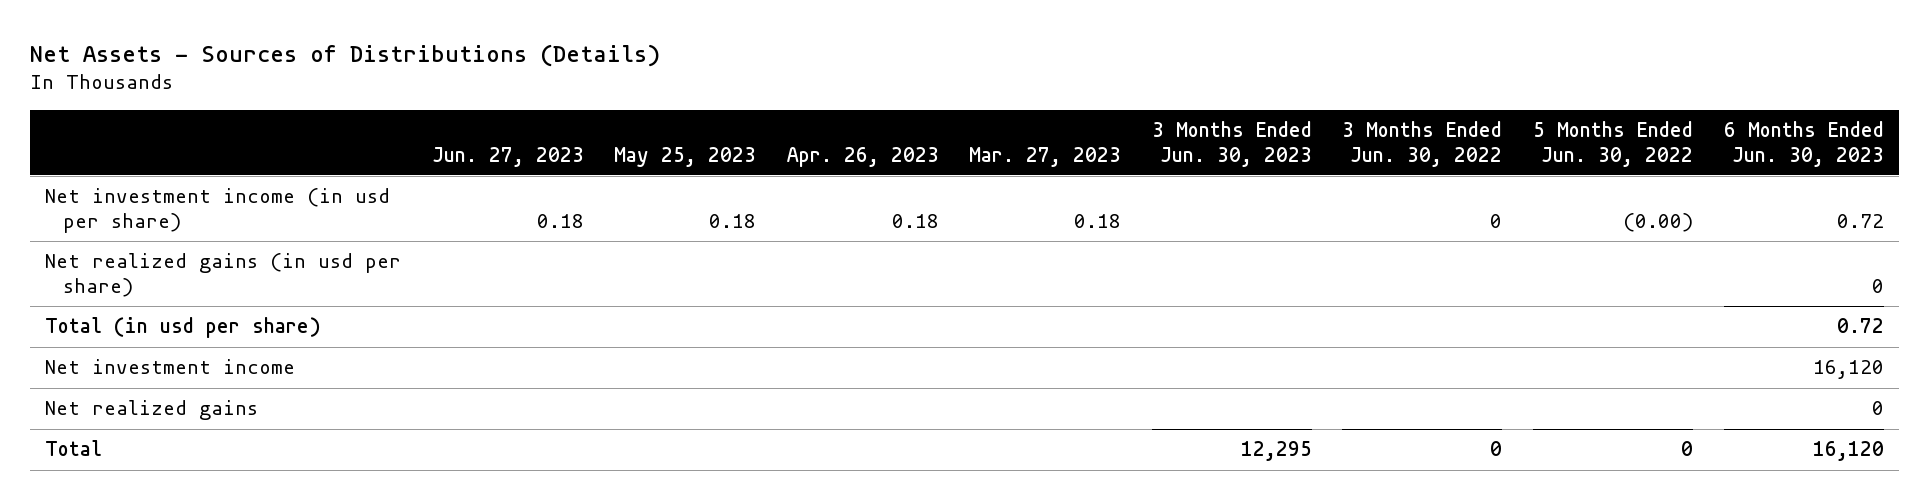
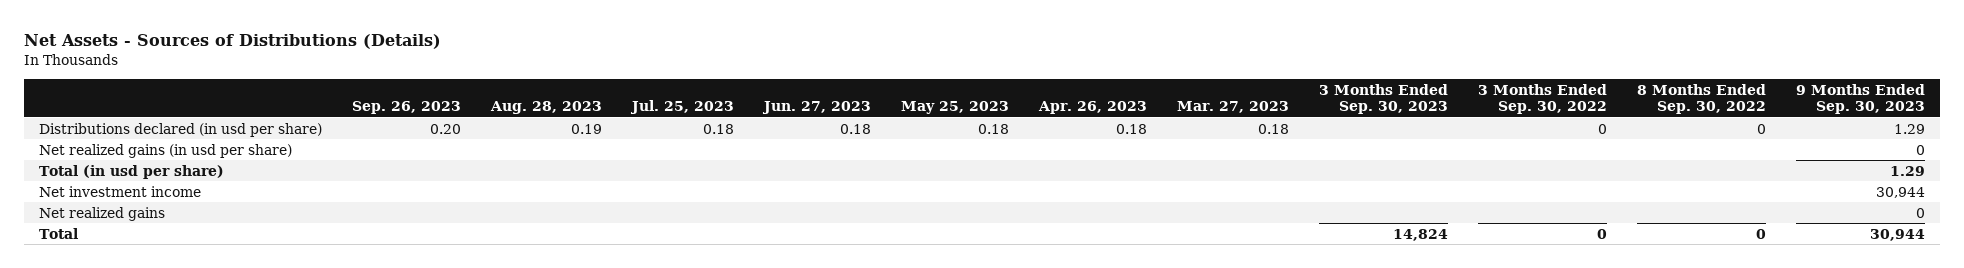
[1151,121,1312,167] 3 Months Ended Jun. 30, 2023 -> none
[1342,121,1503,167] 3 Months Ended Jun. 30, 2022 -> none
[1532,121,1693,167] 5 Months Ended Jun. 30, 2022 -> none
[1723,121,1884,167] 6 Months Ended Jun. 30, 2023 -> none
none -> [352,101,462,115] Sep. 26, 2023
none -> [490,101,603,115] Aug. 28, 2023
none -> [630,100,735,115] Jul. 25, 2023
none -> [1319,83,1449,115] 3 Months Ended Sep. 30, 2023
none -> [1478,83,1608,115] 3 Months Ended Sep. 30, 2022
none -> [1637,83,1767,115] 8 Months Ended Sep. 30, 2022
none -> [1796,83,1926,115] 9 Months Ended Sep. 30, 2023
[45,188,391,233] Net investment income (in usd per share) -> [39,122,323,137] Distributions declared (in usd per share)

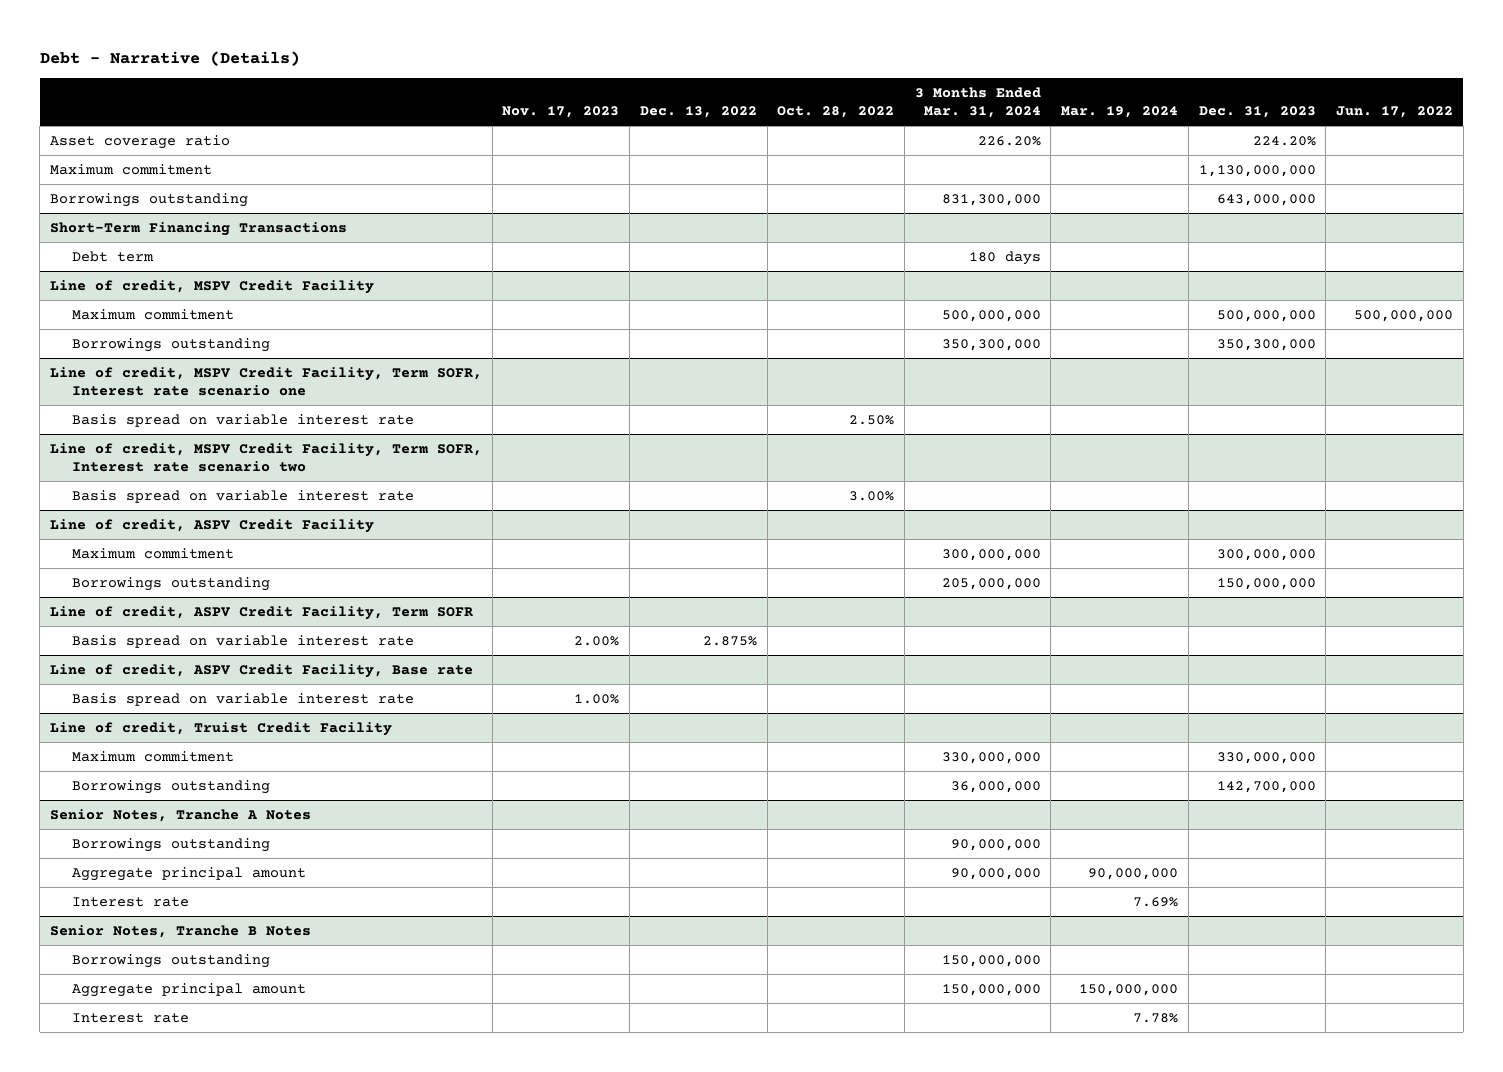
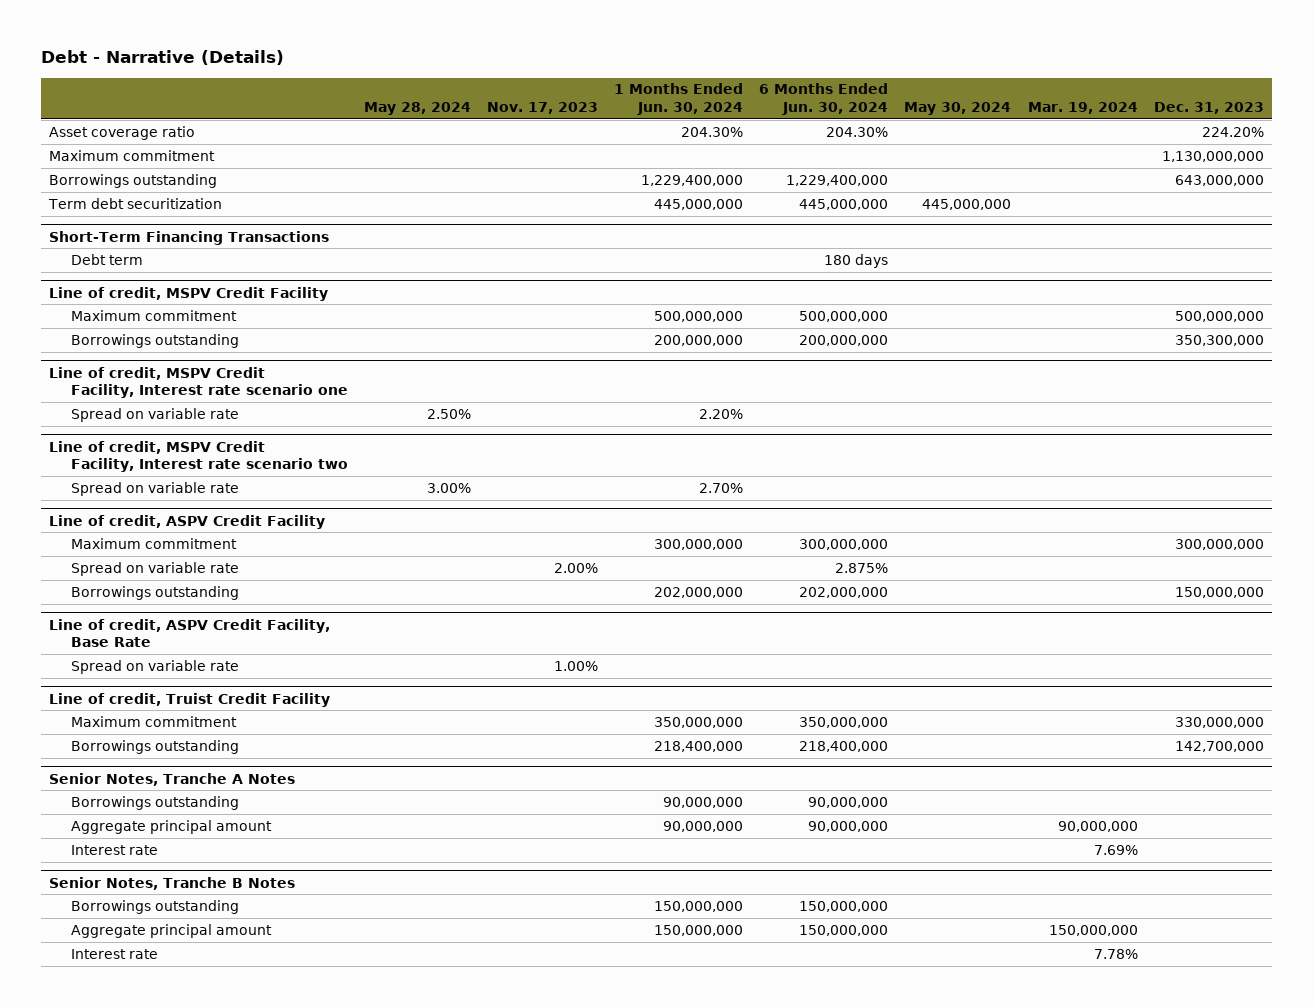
[639,106,757,119] Dec. 13, 2022 -> none
[777,106,895,119] Oct. 28, 2022 -> none
[914,86,1041,119] 3 Months Ended Mar. 31, 2024 -> none
[1336,106,1454,119] Jun. 17, 2022 -> none
none -> [364,101,472,115] May 28, 2024
none -> [614,83,744,115] 1 Months Ended Jun. 30, 2024
none -> [759,83,889,115] 6 Months Ended Jun. 30, 2024
none -> [904,101,1012,115] May 30, 2024
none -> [48,197,223,209] Term debt securitization
[50,366,483,397] Line of credit, MSPV Credit Facility, Term SOFR, Interest rate scenario one -> [49,366,349,399] Line of credit, MSPV Credit Facility, Interest rate scenario one
[72,413,415,427] Basis spread on variable interest rate -> [71,407,240,422] Spread on variable rate
[50,442,483,473] Line of credit, MSPV Credit Facility, Term SOFR, Interest rate scenario two -> [49,440,349,473] Line of credit, MSPV Credit Facility, Interest rate scenario two
[72,489,415,503] Basis spread on variable interest rate -> [71,481,240,496] Spread on variable rate
none -> [71,561,240,576] Spread on variable rate
[50,605,474,620] Line of credit, ASPV Credit Facility, Term SOFR -> none
[72,634,415,648] Basis spread on variable interest rate -> none
[50,663,474,678] Line of credit, ASPV Credit Facility, Base rate -> [49,618,331,648] Line of credit, ASPV Credit Facility, Base Rate
[72,692,415,706] Basis spread on variable interest rate -> [71,659,240,674] Spread on variable rate

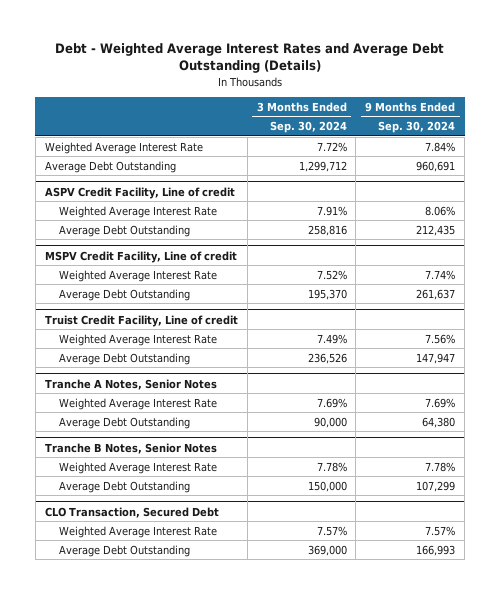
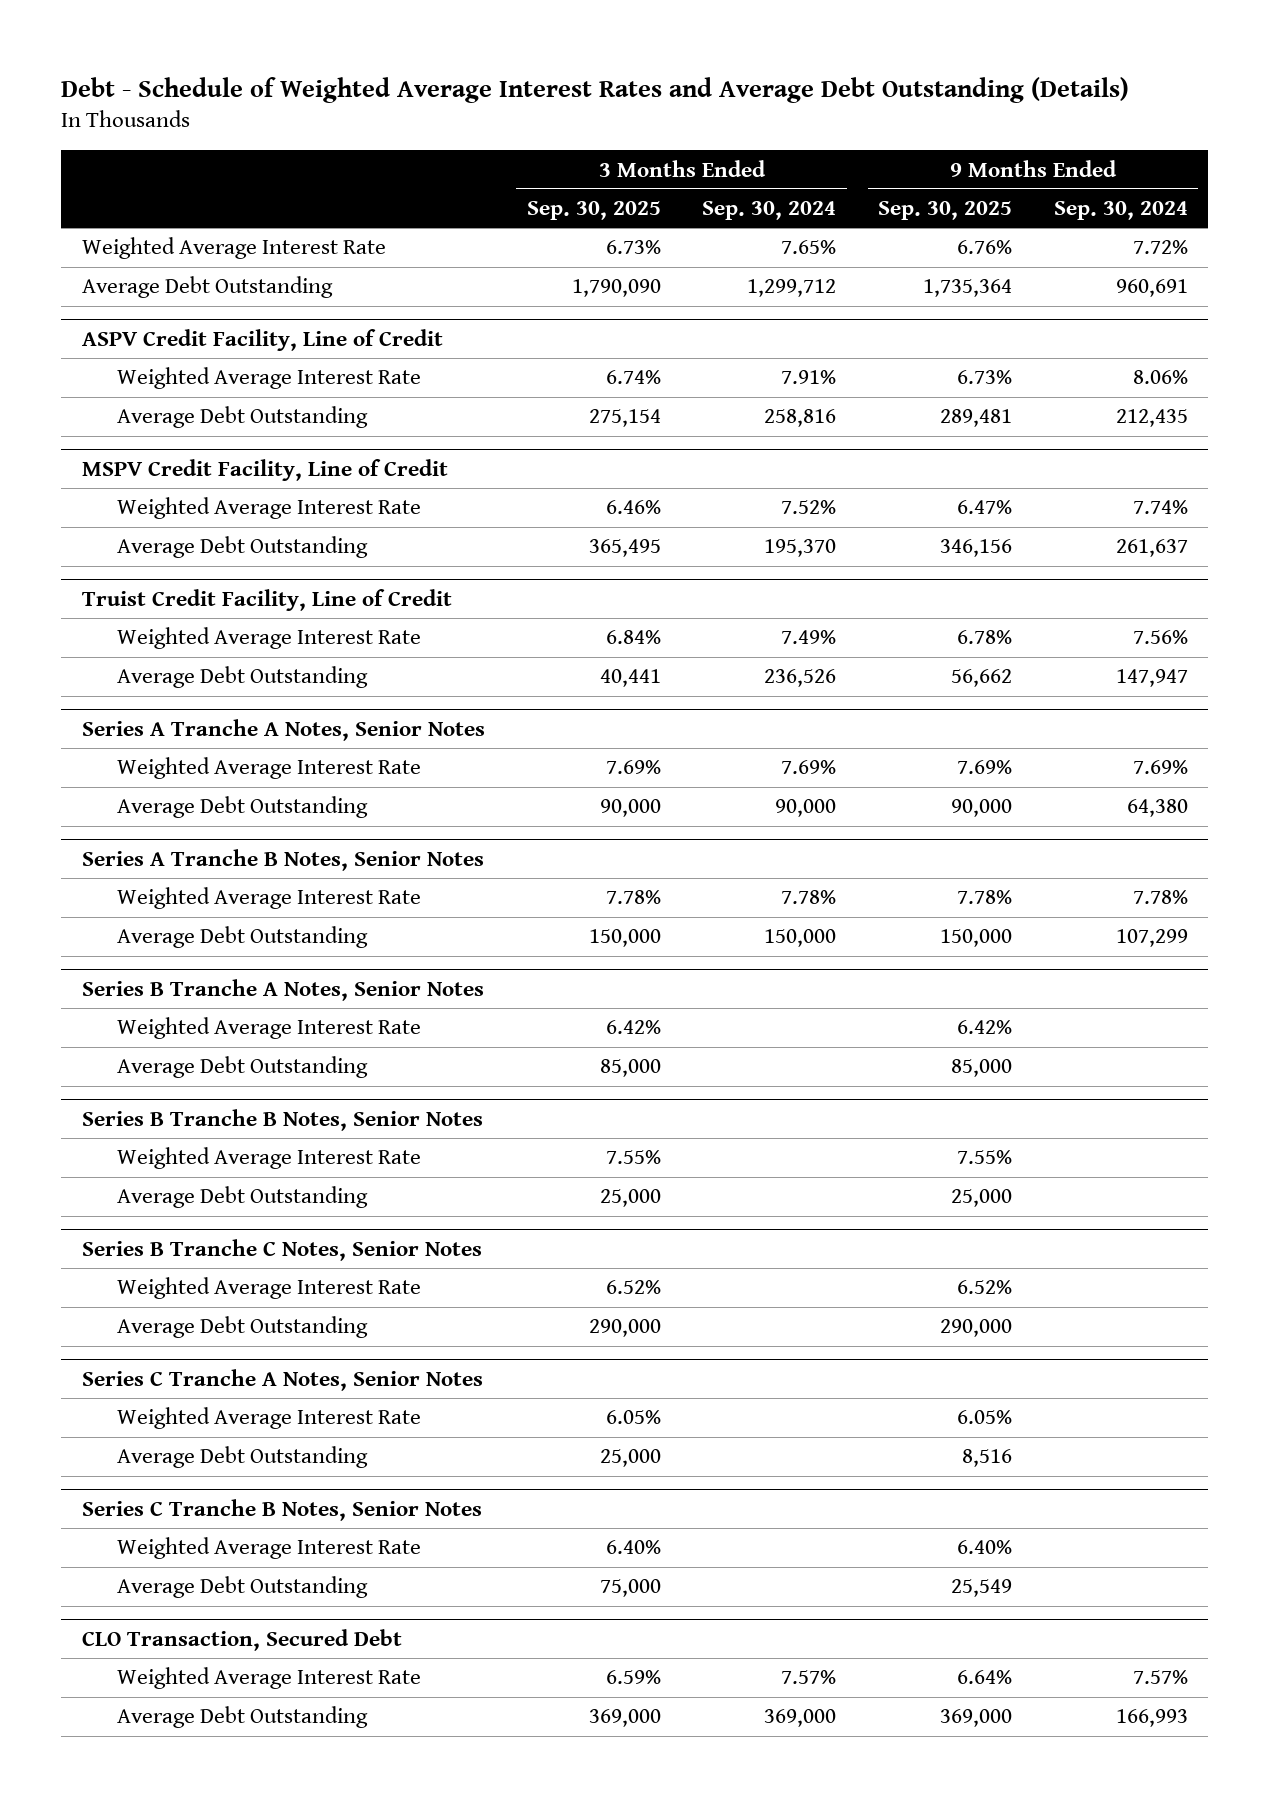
[55,42,445,74] Debt - Weighted Average Interest Rates and Average Debt Outstanding (Details) -> [61,76,1130,103] Debt - Schedule of Weighted Average Interest Rates and Average Debt Outstanding (Details)
none -> [526,201,661,221] Sep. 30, 2025
none -> [877,201,1012,221] Sep. 30, 2025
[316,141,347,152] 7.72% -> [781,240,837,255] 7.65%
[425,141,456,152] 7.84% -> [1132,240,1188,255] 7.72%
[44,186,235,199] ASPV Credit Facility, Line of credit -> [82,329,444,352] ASPV Credit Facility, Line of Credit
[44,250,237,263] MSPV Credit Facility, Line of credit -> [82,459,449,482] MSPV Credit Facility, Line of Credit
[44,314,238,327] Truist Credit Facility, Line of credit -> [82,589,453,612] Truist Credit Facility, Line of Credit
[44,378,217,390] Tranche A Notes, Senior Notes -> [82,719,486,742] Series A Tranche A Notes, Senior Notes
[44,442,217,454] Tranche B Notes, Senior Notes -> [82,849,485,872] Series A Tranche B Notes, Senior Notes
none -> [82,979,485,1002] Series B Tranche A Notes, Senior Notes
none -> [117,1017,422,1040] Weighted Average Interest Rate
none -> [117,1056,369,1079] Average Debt Outstanding
none -> [82,1109,484,1132] Series B Tranche B Notes, Senior Notes
none -> [117,1147,422,1170] Weighted Average Interest Rate
none -> [117,1186,369,1209] Average Debt Outstanding
none -> [82,1239,483,1262] Series B Tranche C Notes, Senior Notes
none -> [117,1277,422,1300] Weighted Average Interest Rate
none -> [117,1316,369,1339] Average Debt Outstanding
none -> [82,1369,484,1392] Series C Tranche A Notes, Senior Notes
none -> [117,1407,422,1430] Weighted Average Interest Rate
none -> [117,1446,369,1469] Average Debt Outstanding
none -> [82,1499,483,1522] Series C Tranche B Notes, Senior Notes
none -> [117,1537,422,1560] Weighted Average Interest Rate
none -> [117,1576,369,1599] Average Debt Outstanding

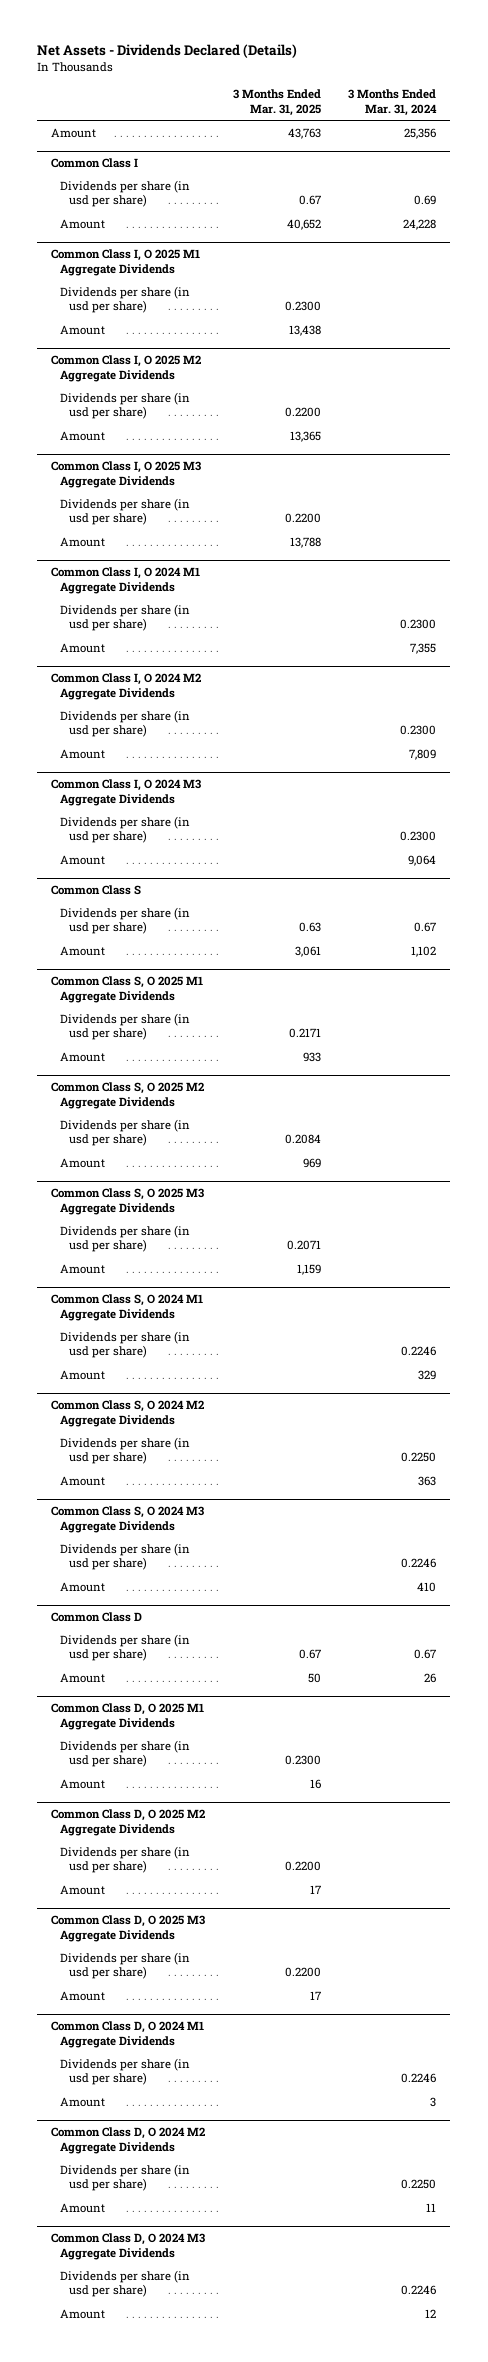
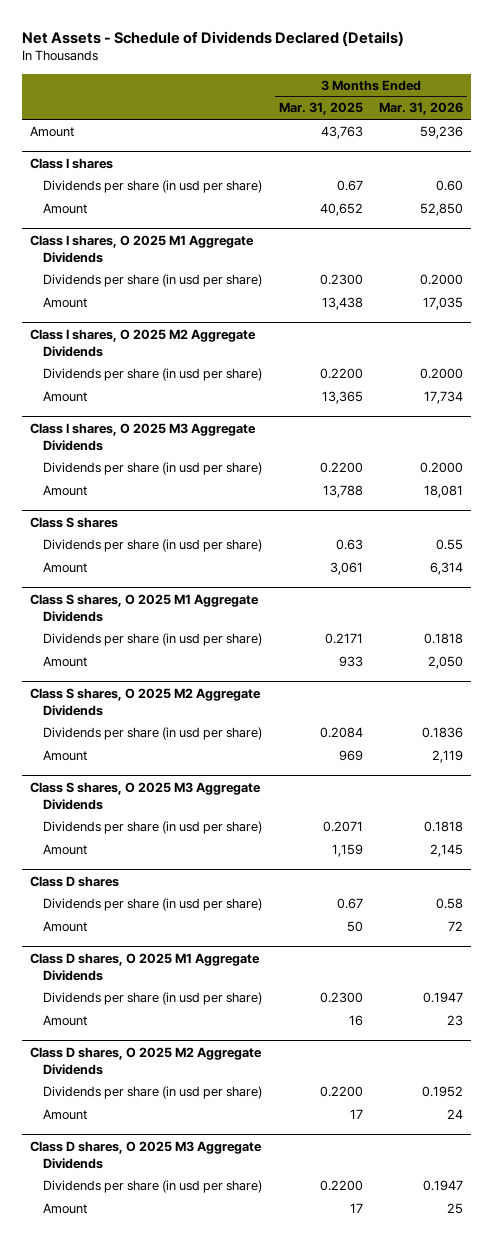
[37,44,298,59] Net Assets - Dividends Declared (Details) -> [22,30,405,46] Net Assets - Schedule of Dividends Declared (Details)
[348,89,438,116] 3 Months Ended Mar. 31, 2024 -> none
none -> [378,102,463,116] Mar. 31, 2026
[51,158,139,169] Common Class I -> [30,157,114,169] Class I shares
[51,249,201,276] Common Class I, O 2025 M1 Aggregate Dividends -> [30,234,255,263] Class I shares, O 2025 M1 Aggregate Dividends
[51,355,202,382] Common Class I, O 2025 M2 Aggregate Dividends -> [30,328,257,357] Class I shares, O 2025 M2 Aggregate Dividends
[51,461,202,488] Common Class I, O 2025 M3 Aggregate Dividends -> [30,422,257,451] Class I shares, O 2025 M3 Aggregate Dividends
[51,567,201,594] Common Class I, O 2024 M1 Aggregate Dividends -> none
[60,603,191,632] Dividends per share (in usd per share) -> none
[60,642,106,653] Amount -> none
[51,673,202,700] Common Class I, O 2024 M2 Aggregate Dividends -> none
[60,709,191,738] Dividends per share (in usd per share) -> none
[60,748,106,759] Amount -> none
[51,779,202,806] Common Class I, O 2024 M3 Aggregate Dividends -> none
[60,815,191,844] Dividends per share (in usd per share) -> none
[60,854,106,865] Amount -> none
[51,885,142,896] Common Class S -> [30,516,119,528] Class S shares
[51,976,204,1003] Common Class S, O 2025 M1 Aggregate Dividends -> [30,593,260,622] Class S shares, O 2025 M1 Aggregate Dividends
[51,1082,205,1109] Common Class S, O 2025 M2 Aggregate Dividends -> [30,687,262,716] Class S shares, O 2025 M2 Aggregate Dividends
[51,1188,205,1215] Common Class S, O 2025 M3 Aggregate Dividends -> [30,781,262,810] Class S shares, O 2025 M3 Aggregate Dividends
[51,1294,204,1321] Common Class S, O 2024 M1 Aggregate Dividends -> none
[60,1330,191,1359] Dividends per share (in usd per share) -> none
[60,1369,106,1380] Amount -> none
[51,1400,205,1427] Common Class S, O 2024 M2 Aggregate Dividends -> none
[60,1436,191,1465] Dividends per share (in usd per share) -> none
[60,1475,106,1486] Amount -> none
[51,1506,205,1533] Common Class S, O 2024 M3 Aggregate Dividends -> none
[60,1542,191,1571] Dividends per share (in usd per share) -> none
[60,1581,106,1592] Amount -> none
[51,1612,143,1623] Common Class D -> [30,875,120,887] Class D shares
[51,1703,205,1730] Common Class D, O 2025 M1 Aggregate Dividends -> [30,952,261,981] Class D shares, O 2025 M1 Aggregate Dividends
[51,1809,206,1836] Common Class D, O 2025 M2 Aggregate Dividends -> [30,1046,263,1075] Class D shares, O 2025 M2 Aggregate Dividends
[51,1915,206,1942] Common Class D, O 2025 M3 Aggregate Dividends -> [30,1140,263,1169] Class D shares, O 2025 M3 Aggregate Dividends
[51,2021,205,2048] Common Class D, O 2024 M1 Aggregate Dividends -> none
[60,2057,191,2086] Dividends per share (in usd per share) -> none
[60,2096,106,2107] Amount -> none
[51,2127,206,2154] Common Class D, O 2024 M2 Aggregate Dividends -> none
[60,2163,191,2192] Dividends per share (in usd per share) -> none
[60,2202,106,2213] Amount -> none
[51,2233,206,2260] Common Class D, O 2024 M3 Aggregate Dividends -> none
[60,2269,191,2298] Dividends per share (in usd per share) -> none
[60,2308,106,2319] Amount -> none

